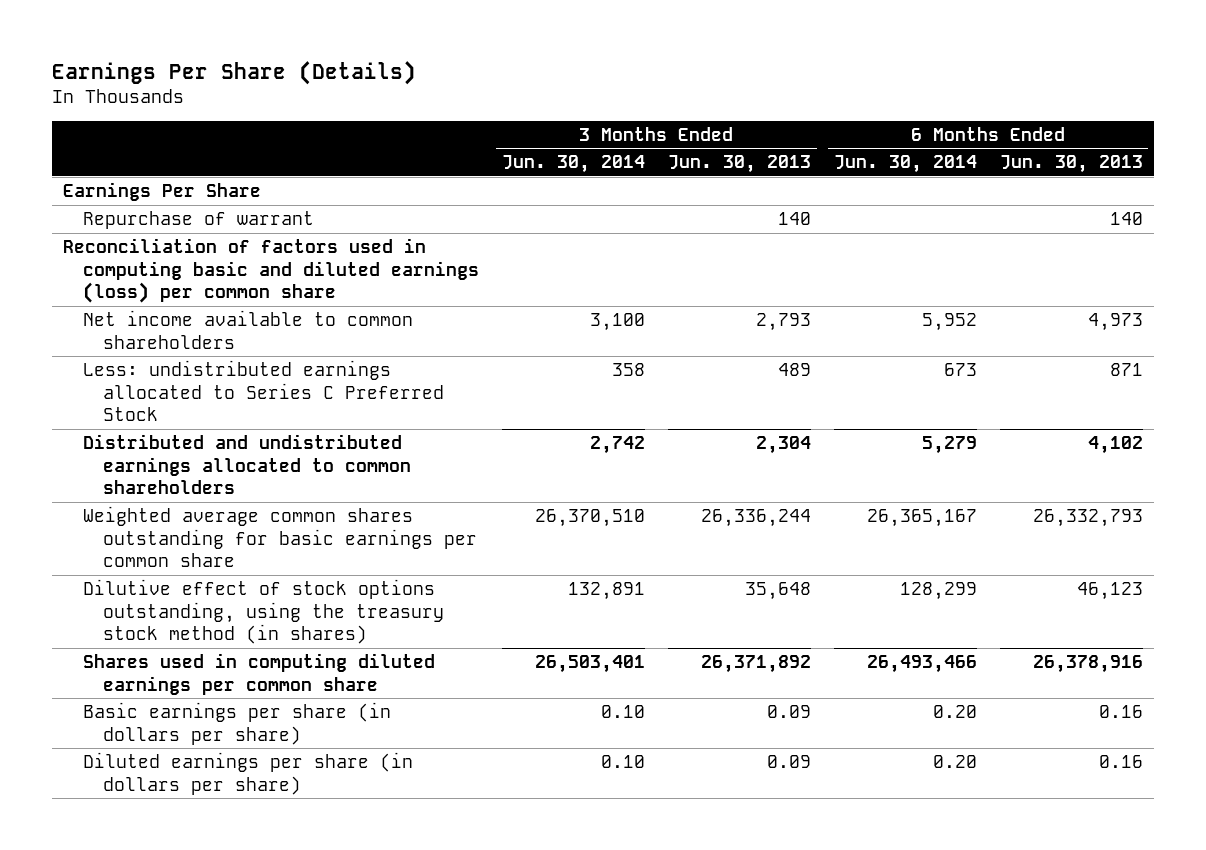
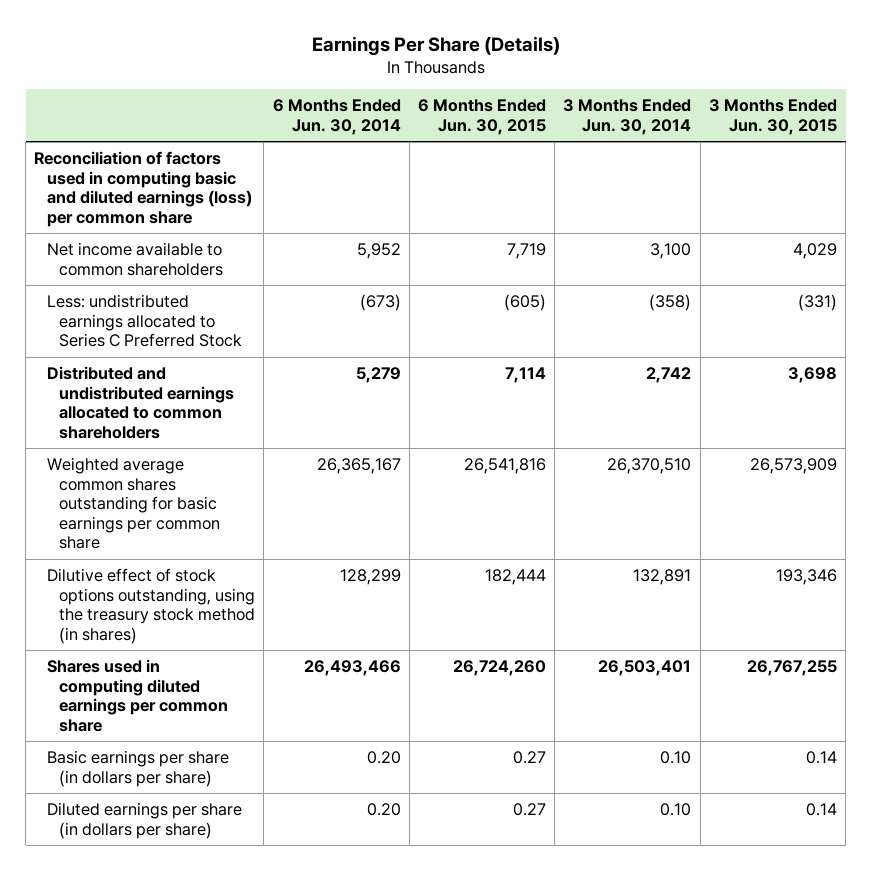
[667,155,811,174] Jun. 30, 2013 -> none
[999,155,1143,174] Jun. 30, 2013 -> none
none -> [418,99,547,135] 6 Months Ended Jun. 30, 2015
none -> [708,99,837,135] 3 Months Ended Jun. 30, 2015
[63,181,262,201] Earnings Per Share -> none
[83,210,315,229] Repurchase of warrant -> none
[611,362,645,376] 358 -> [649,293,692,311] (358)
[943,362,977,376] 673 -> [359,293,401,311] (673)

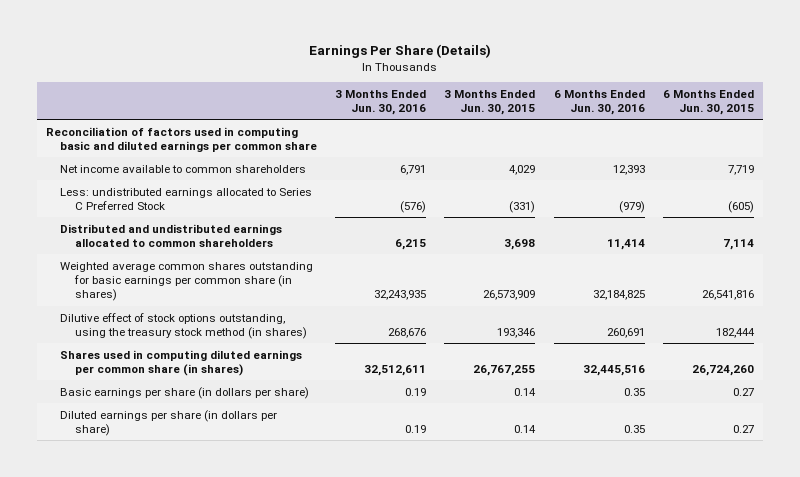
[272,99,401,135] 6 Months Ended Jun. 30, 2014 -> none
[563,99,692,135] 3 Months Ended Jun. 30, 2014 -> none
none -> [335,89,427,115] 3 Months Ended Jun. 30, 2016
none -> [553,89,645,115] 6 Months Ended Jun. 30, 2016
[34,150,252,227] Reconciliation of factors used in computing basic and diluted earnings (loss) per common share -> [46,126,318,152] Reconciliation of factors used in computing basic and diluted earnings per common share
[46,456,221,550] Weighted average common shares outstanding for basic earnings per common share -> [60,261,314,302] Weighted average common shares outstanding for basic earnings per common share (in shares)
[46,658,229,732] Shares used in computing diluted earnings per common share -> [60,349,303,376] Shares used in computing diluted earnings per common share (in shares)

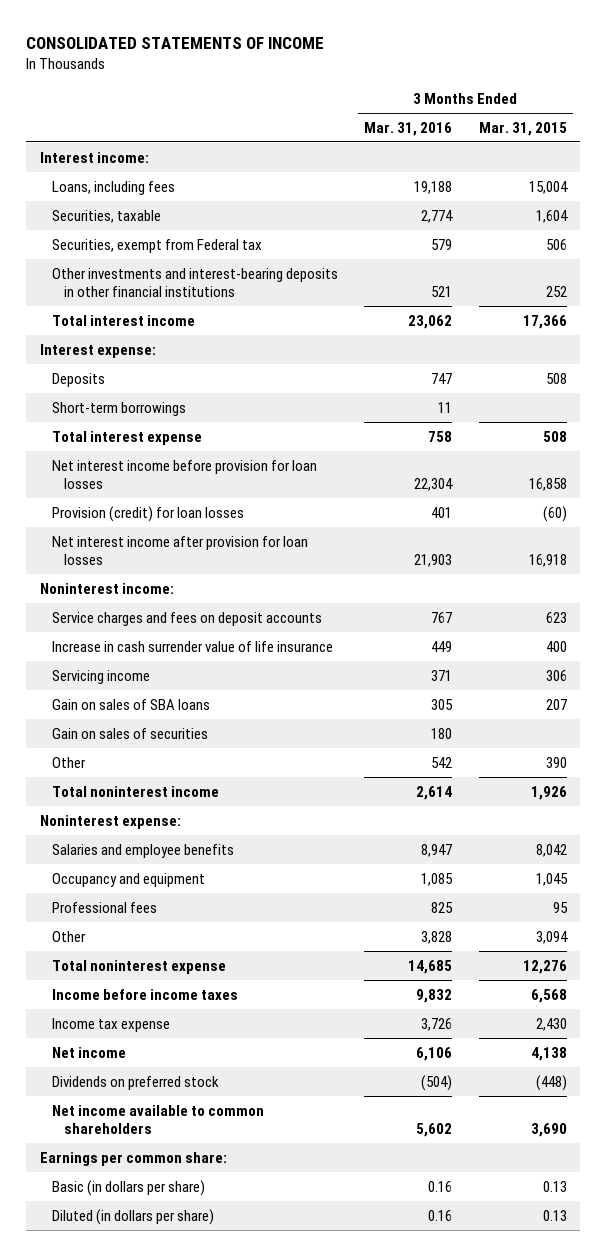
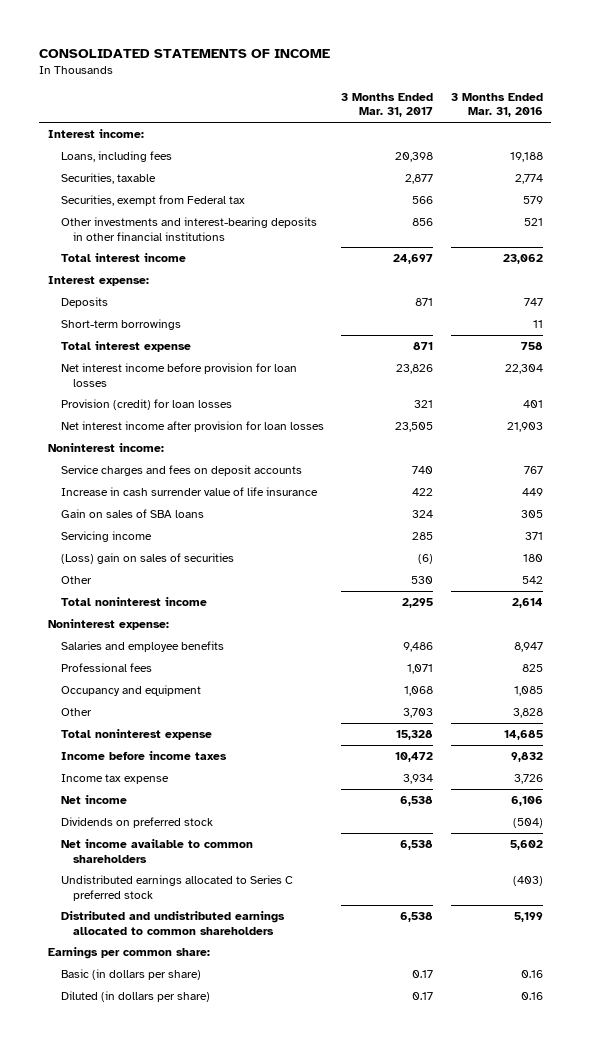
[478,121,567,136] Mar. 31, 2015 -> none
none -> [341,92,434,118] 3 Months Ended Mar. 31, 2017
[51,669,150,684] Servicing income -> [60,530,152,542] Servicing income
[51,727,208,739] Gain on sales of securities -> [60,552,234,564] (Loss) gain on sales of securities
[51,872,205,887] Occupancy and equipment -> [60,684,201,696] Occupancy and equipment
none -> [60,874,293,901] Undistributed earnings allocated to Series C preferred stock
none -> [60,910,285,935] Distributed and undistributed earnings allocated to common shareholders

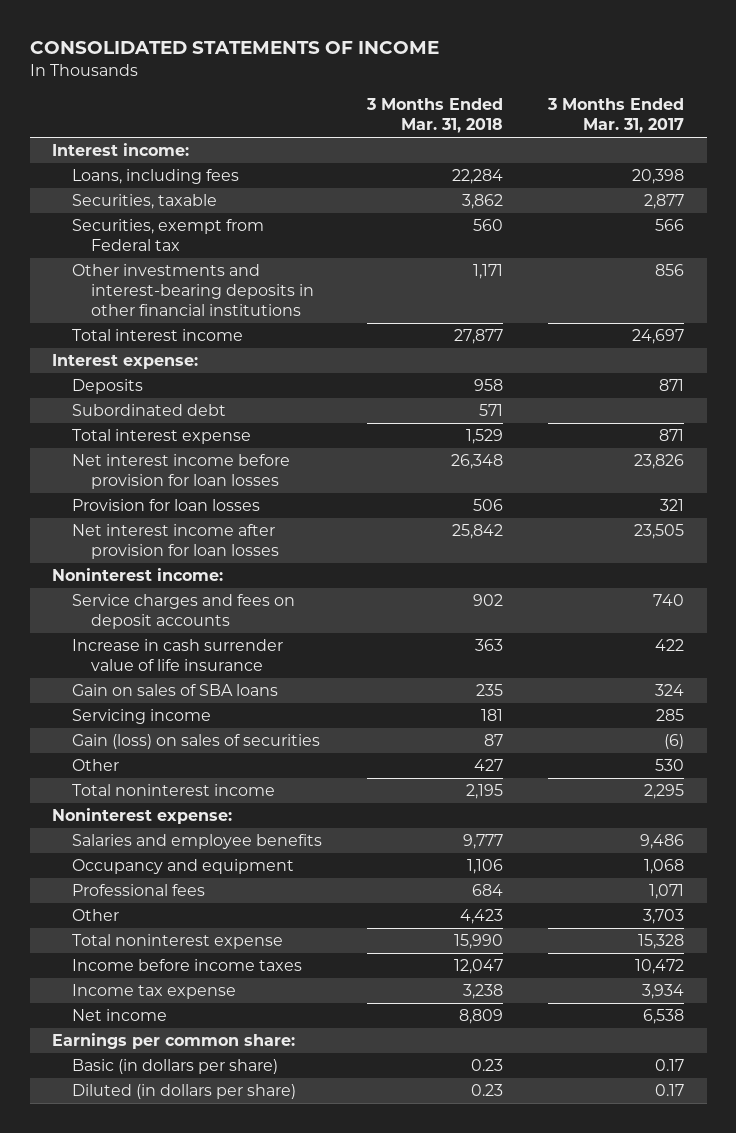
[450,92,543,118] 3 Months Ended Mar. 31, 2016 -> none
none -> [365,97,503,133] 3 Months Ended Mar. 31, 2018
[60,318,181,330] Short-term borrowings -> none
none -> [71,404,226,417] Subordinated debt
[60,398,232,410] Provision (credit) for loan losses -> [71,499,260,512] Provision for loan losses
[60,552,234,564] (Loss) gain on sales of securities -> [71,734,320,750] Gain (loss) on sales of securities
[60,662,152,672] Professional fees -> [71,884,205,897] Professional fees
[60,816,213,828] Dividends on preferred stock -> none
[60,838,253,863] Net income available to common shareholders -> none
[60,874,293,901] Undistributed earnings allocated to Series C preferred stock -> none
[60,910,285,935] Distributed and undistributed earnings allocated to common shareholders -> none

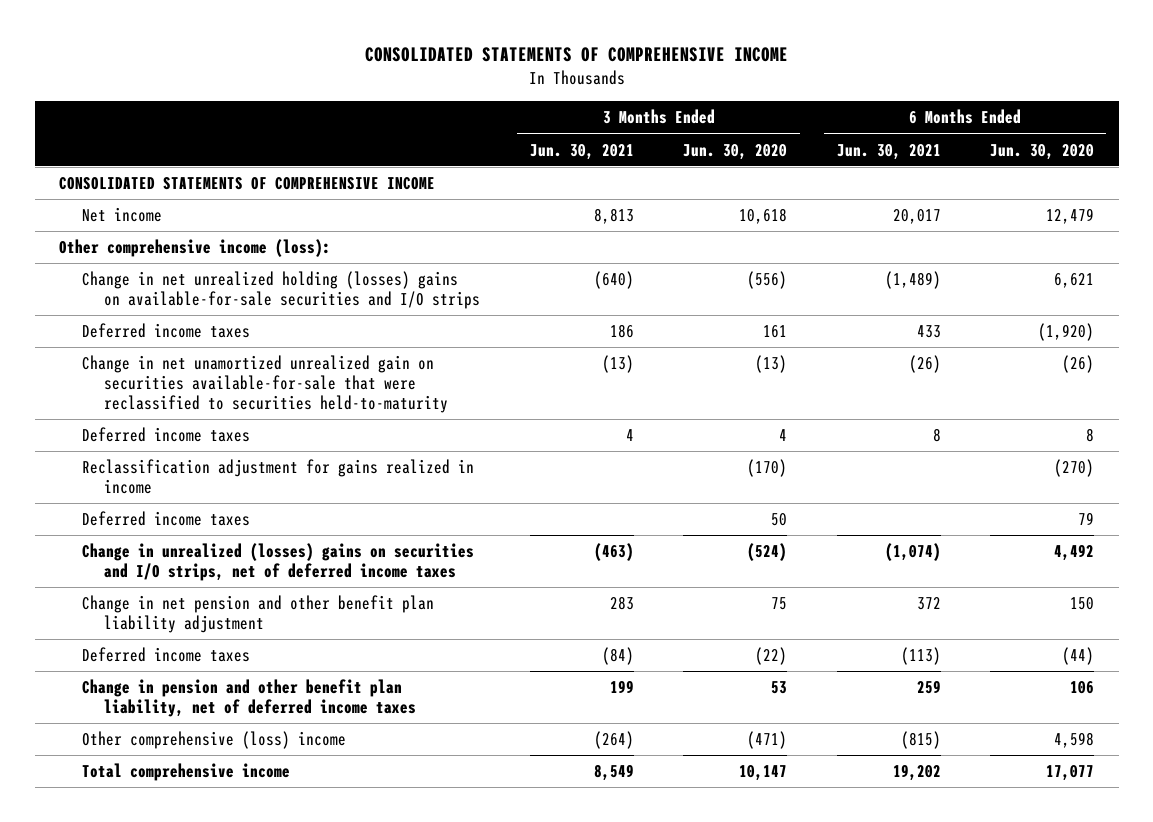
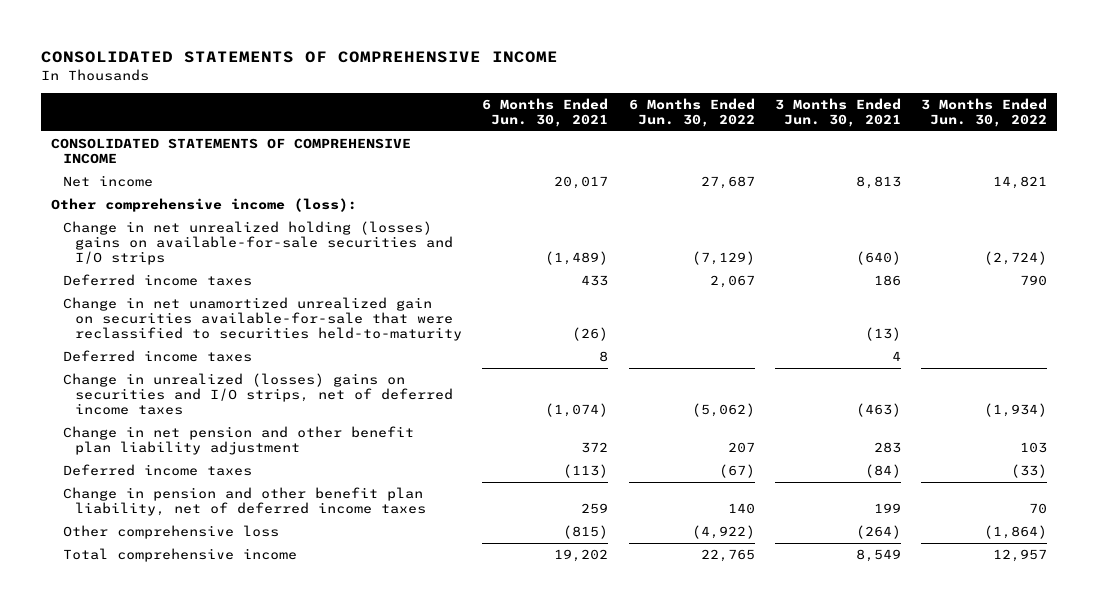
[683,143,788,160] Jun. 30, 2020 -> none
[990,143,1095,160] Jun. 30, 2020 -> none
none -> [628,97,755,128] 6 Months Ended Jun. 30, 2022
none -> [920,97,1047,128] 3 Months Ended Jun. 30, 2022
[81,459,474,494] Reclassification adjustment for gains realized in income -> none
[81,511,250,527] Deferred income taxes -> none
[81,731,346,750] Other comprehensive (loss) income -> [63,524,280,539] Other comprehensive loss

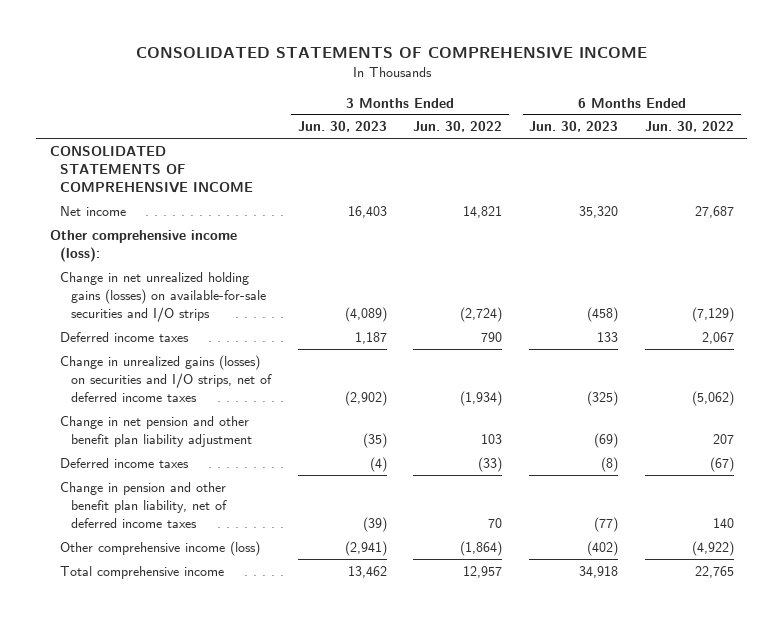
[482,97,609,128] 6 Months Ended Jun. 30, 2021 -> none
[774,97,901,128] 3 Months Ended Jun. 30, 2021 -> none
none -> [297,121,387,133] Jun. 30, 2023
none -> [529,121,619,133] Jun. 30, 2023
[63,220,454,266] Change in net unrealized holding (losses) gains on available-for-sale securities and I/O strips -> [60,271,266,322] Change in net unrealized holding gains (losses) on available-for-sale securities and I/O strips
[63,296,463,342] Change in net unamortized unrealized gain on securities available-for-sale that were reclassified to securities held-to-maturity -> none
[63,349,253,362] Deferred income taxes -> none
[63,372,454,416] Change in unrealized (losses) gains on securities and I/O strips, net of deferred income taxes -> [60,354,272,402] Change in unrealized gains (losses) on securities and I/O strips, net of deferred income taxes
[63,524,280,539] Other comprehensive loss -> [60,540,261,556] Other comprehensive income (loss)

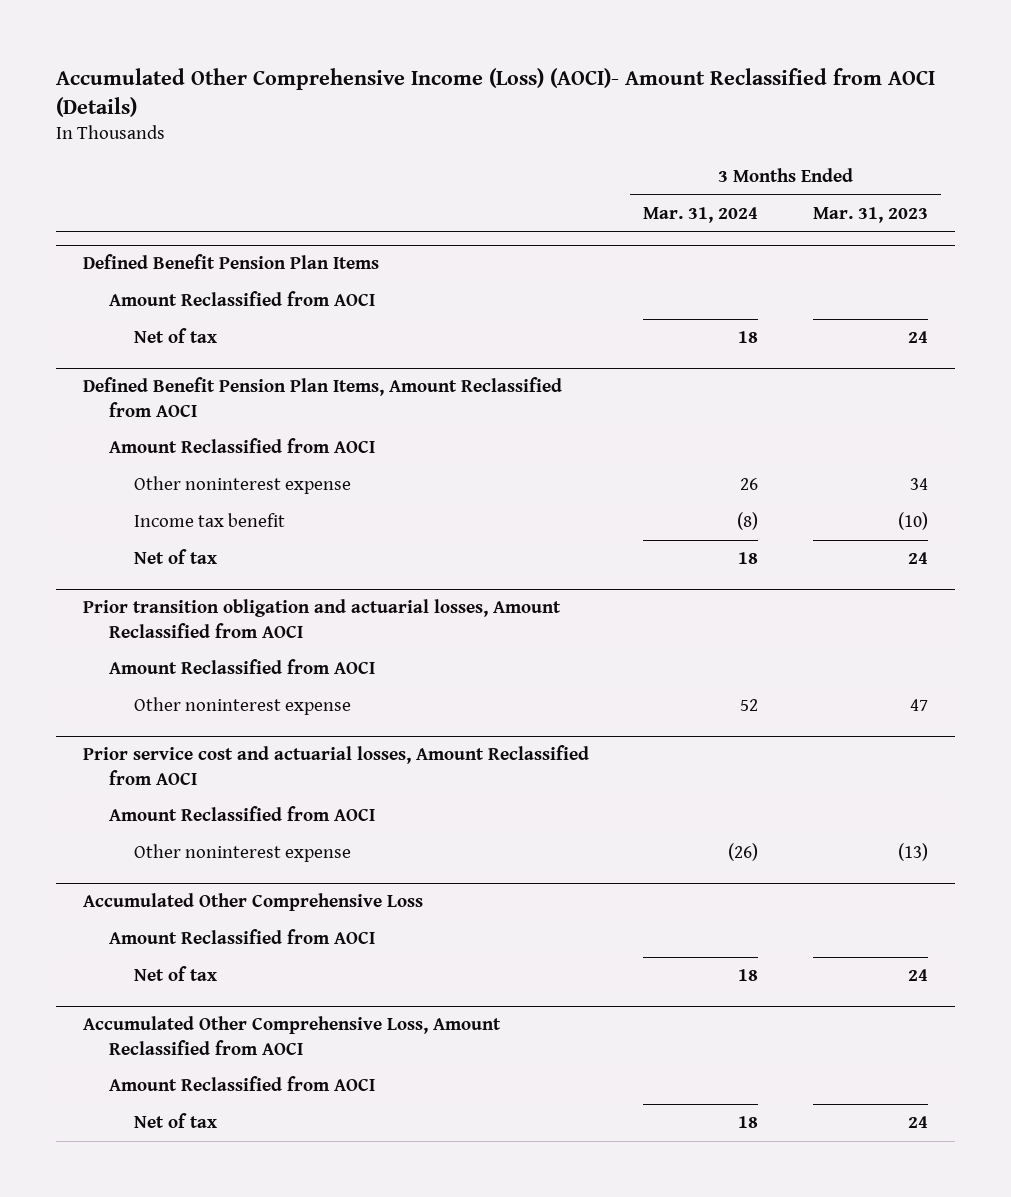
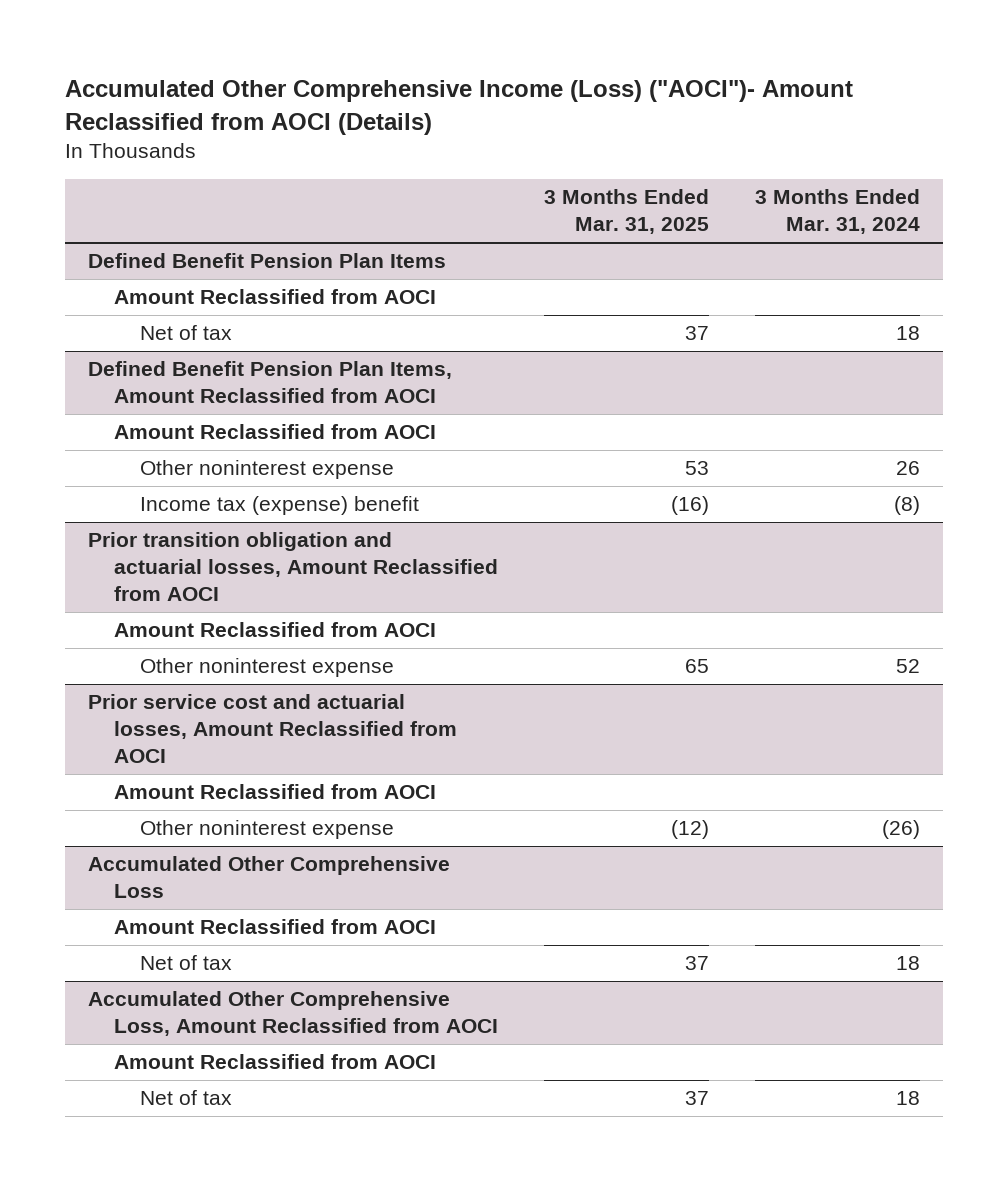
[55,67,935,117] Accumulated Other Comprehensive Income (Loss) (AOCI)- Amount Reclassified from AOCI (Details) -> [64,80,853,135] Accumulated Other Comprehensive Income (Loss) ("AOCI")- Amount Reclassified from AOCI (Details)
[812,206,928,223] Mar. 31, 2023 -> none
none -> [544,189,710,235] 3 Months Ended Mar. 31, 2025
[134,549,218,565] Net of tax -> none
[134,513,286,528] Income tax benefit -> [140,496,420,516] Income tax (expense) benefit

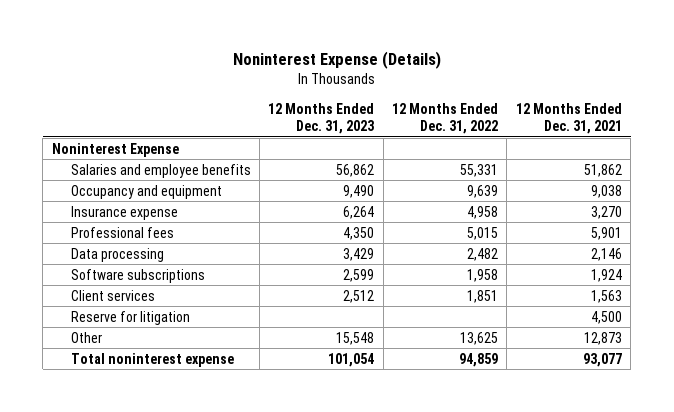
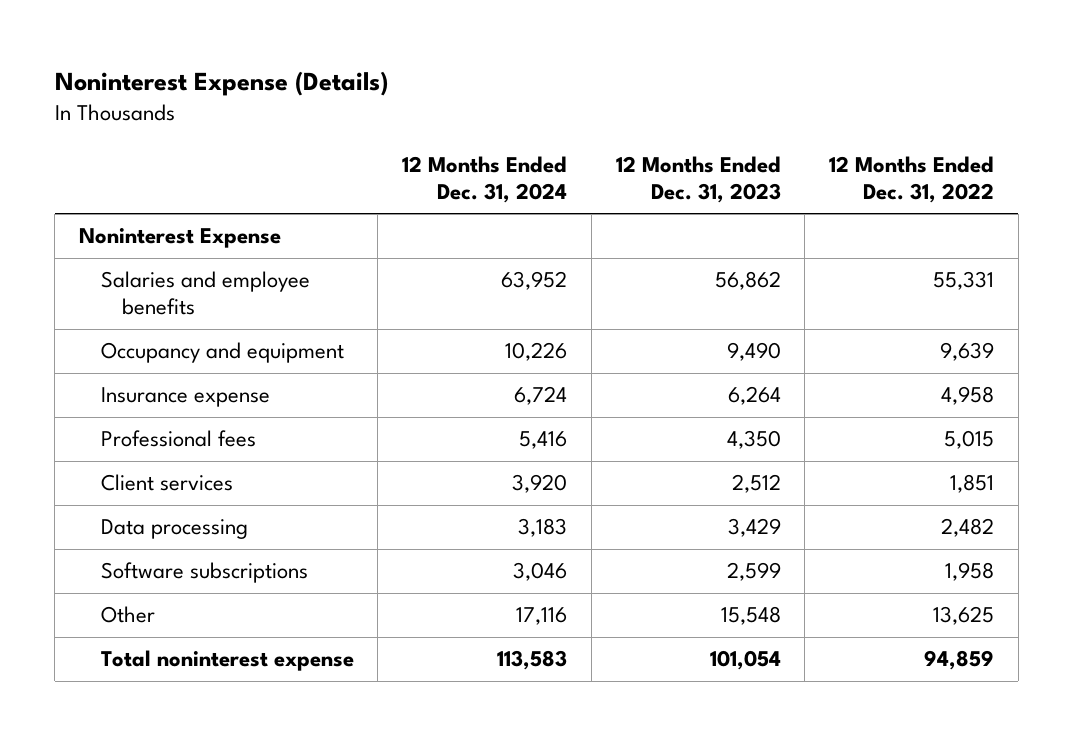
[515,102,622,135] 12 Months Ended Dec. 31, 2021 -> none
none -> [402,155,568,203] 12 Months Ended Dec. 31, 2024
[70,289,155,301] Client services -> [100,474,233,492] Client services
[70,310,190,325] Reserve for litigation -> none

